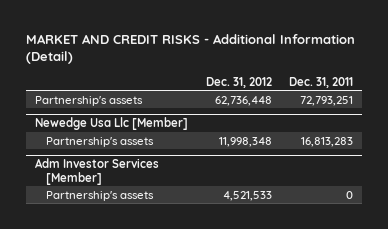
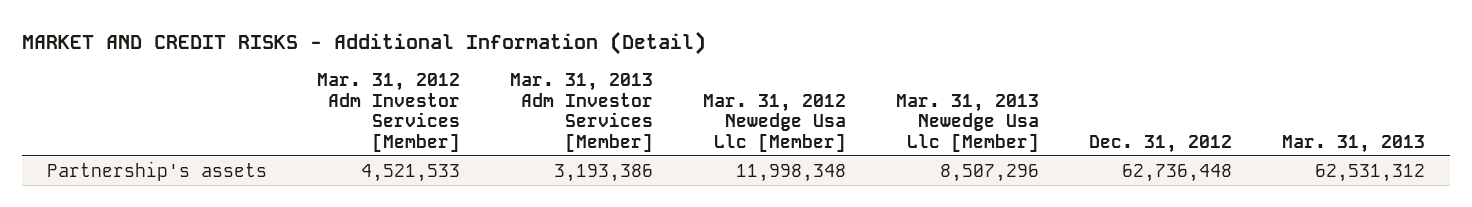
[289,76,354,88] Dec. 31, 2011 -> none
none -> [317,73,461,152] Mar. 31, 2012 Adm Investor Services [Member]
none -> [510,73,654,152] Mar. 31, 2013 Adm Investor Services [Member]
none -> [703,93,847,152] Mar. 31, 2012 Newedge Usa Llc [Member]
none -> [896,93,1040,152] Mar. 31, 2013 Newedge Usa Llc [Member]
none -> [1282,134,1426,153] Mar. 31, 2013
[34,117,188,131] Newedge Usa Llc [Member] -> none
[45,136,154,147] Partnership's assets -> none
[34,158,159,185] Adm Investor Services [Member] -> none
[45,190,154,201] Partnership's assets -> none

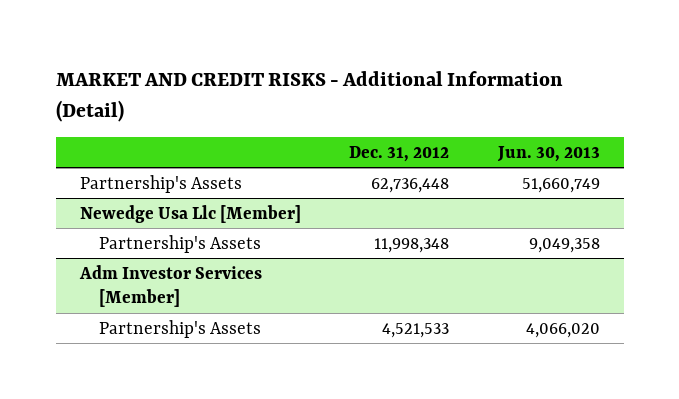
[317,73,461,152] Mar. 31, 2012 Adm Investor Services [Member] -> none
[510,73,654,152] Mar. 31, 2013 Adm Investor Services [Member] -> none
[703,93,847,152] Mar. 31, 2012 Newedge Usa Llc [Member] -> none
[896,93,1040,152] Mar. 31, 2013 Newedge Usa Llc [Member] -> none
[1282,134,1426,153] Mar. 31, 2013 -> none
none -> [496,145,600,162] Jun. 30, 2013
[47,160,268,181] Partnership's assets -> [79,174,242,193] Partnership's Assets
none -> [79,204,301,223] Newedge Usa Llc [Member]
none -> [99,234,262,253] Partnership's Assets
none -> [78,264,262,308] Adm Investor Services [Member]
none -> [99,319,262,338] Partnership's Assets

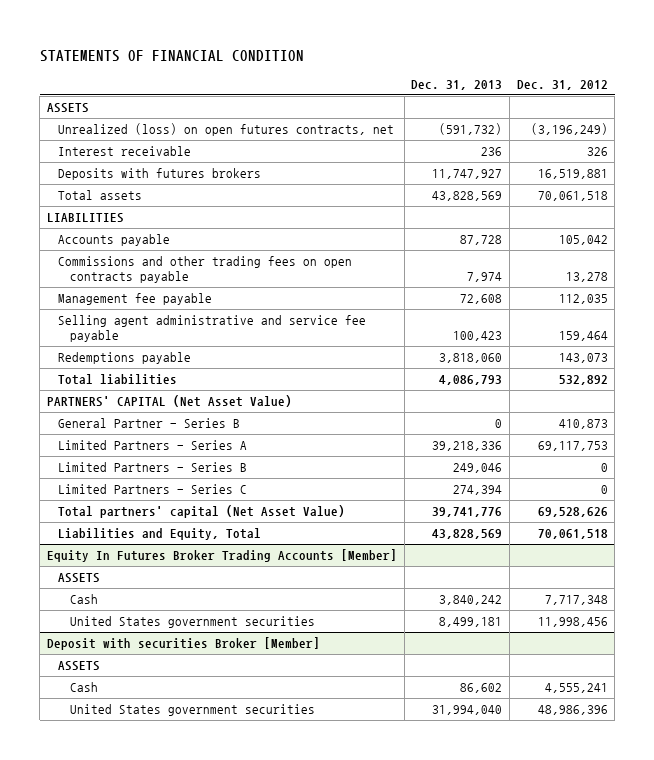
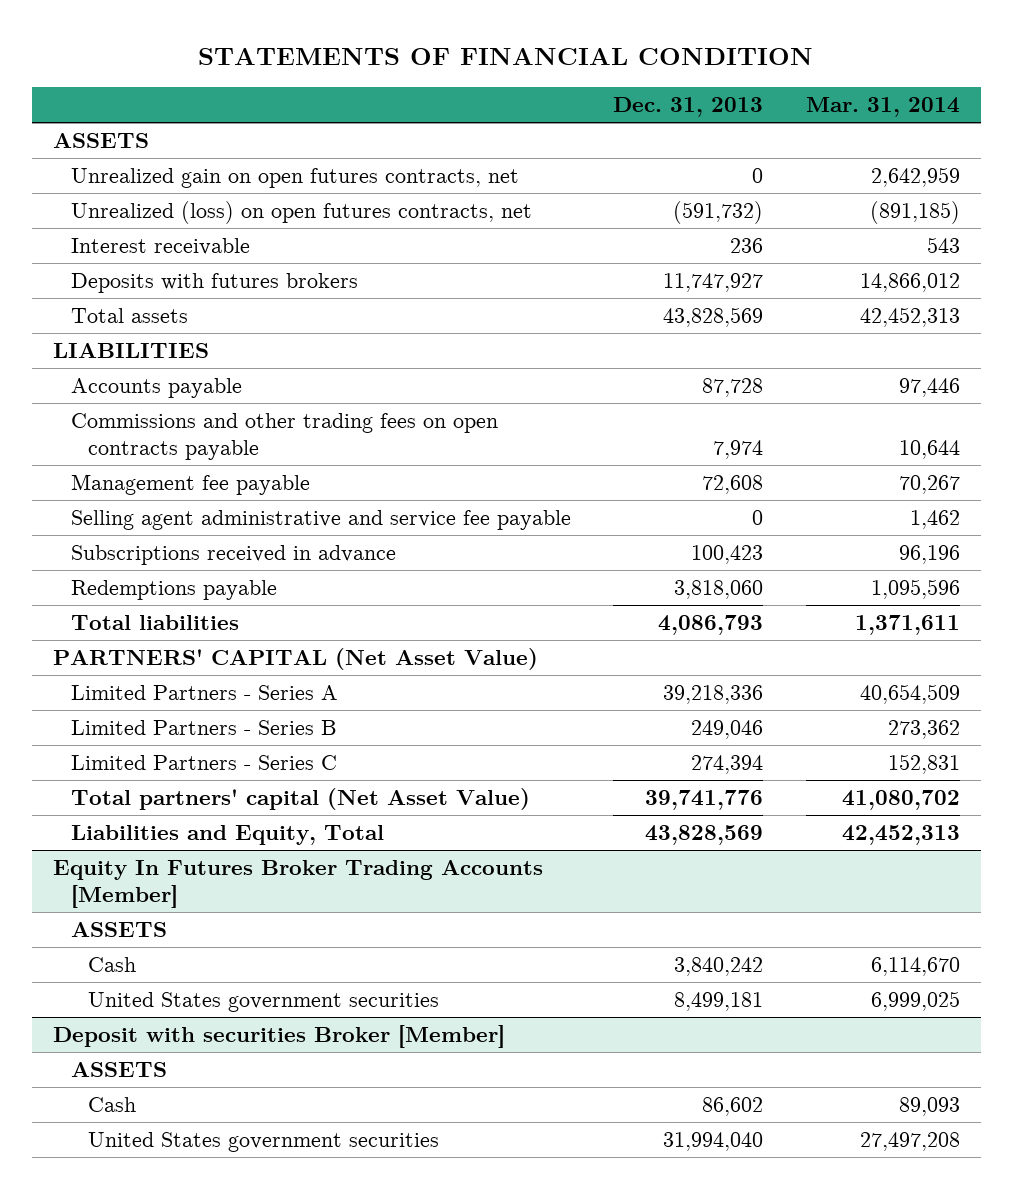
[516,79,608,90] Dec. 31, 2012 -> none
none -> [805,96,960,117] Mar. 31, 2014
none -> [70,168,519,189] Unrealized gain on open futures contracts, net
[453,330,503,341] 100,423 -> [752,510,764,526] 0
none -> [70,545,396,566] Subscriptions received in advance
[58,418,241,429] General Partner - Series B -> none

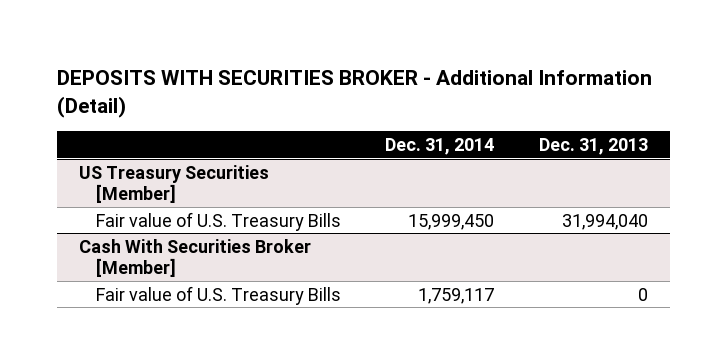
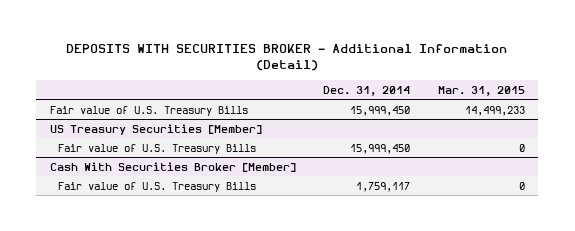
[538,138,648,156] Dec. 31, 2013 -> none
none -> [437,85,525,96] Mar. 31, 2015
none -> [50,105,249,116] Fair value of U.S. Treasury Bills

